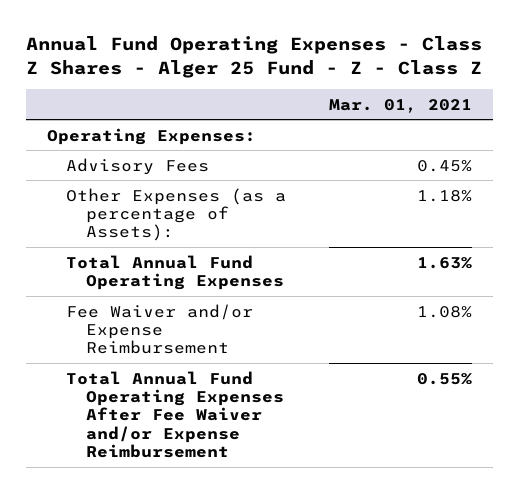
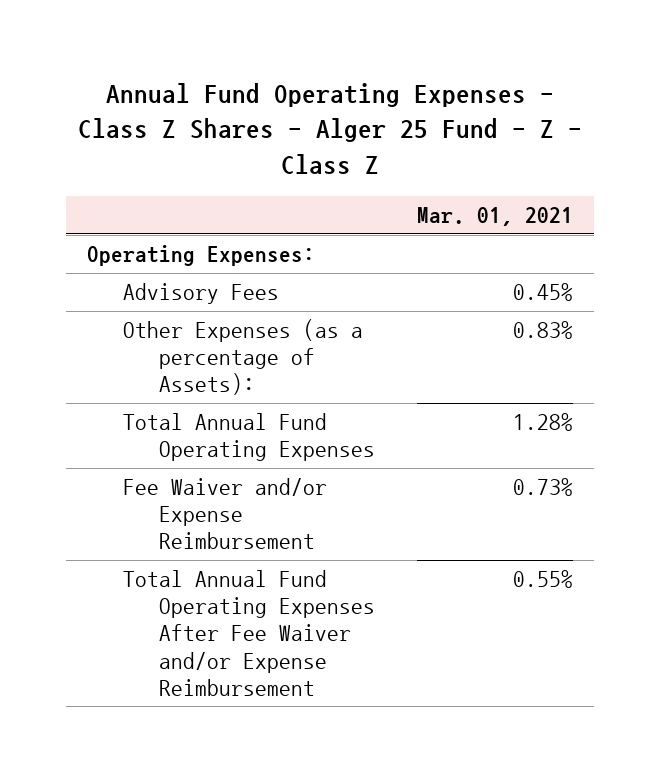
[417,189,473,202] 1.18% -> [512,321,573,340] 0.83%
[417,256,473,269] 1.63% -> [512,413,573,432] 1.28%
[417,305,473,318] 1.08% -> [512,478,573,497] 0.73%

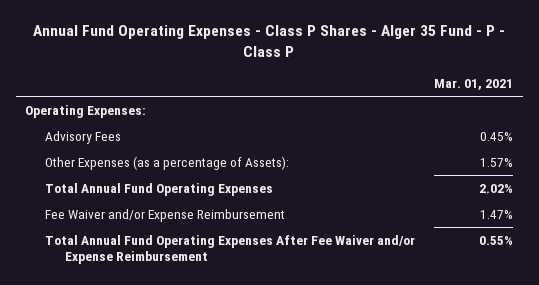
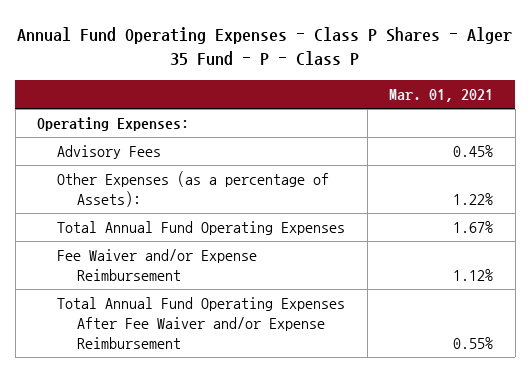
[480,157,514,167] 1.57% -> [453,193,494,206] 1.22%
[479,183,514,193] 2.02% -> [453,221,494,234] 1.67%
[480,209,514,219] 1.47% -> [453,269,494,282] 1.12%

